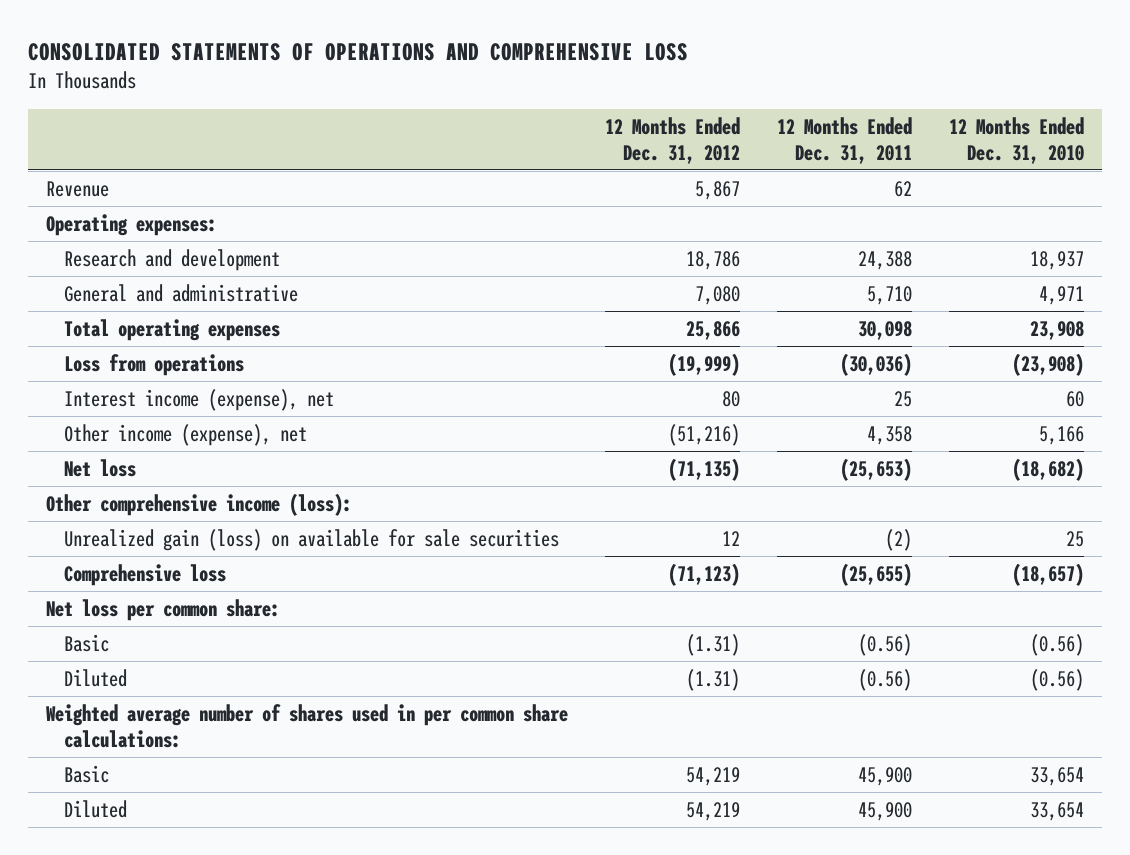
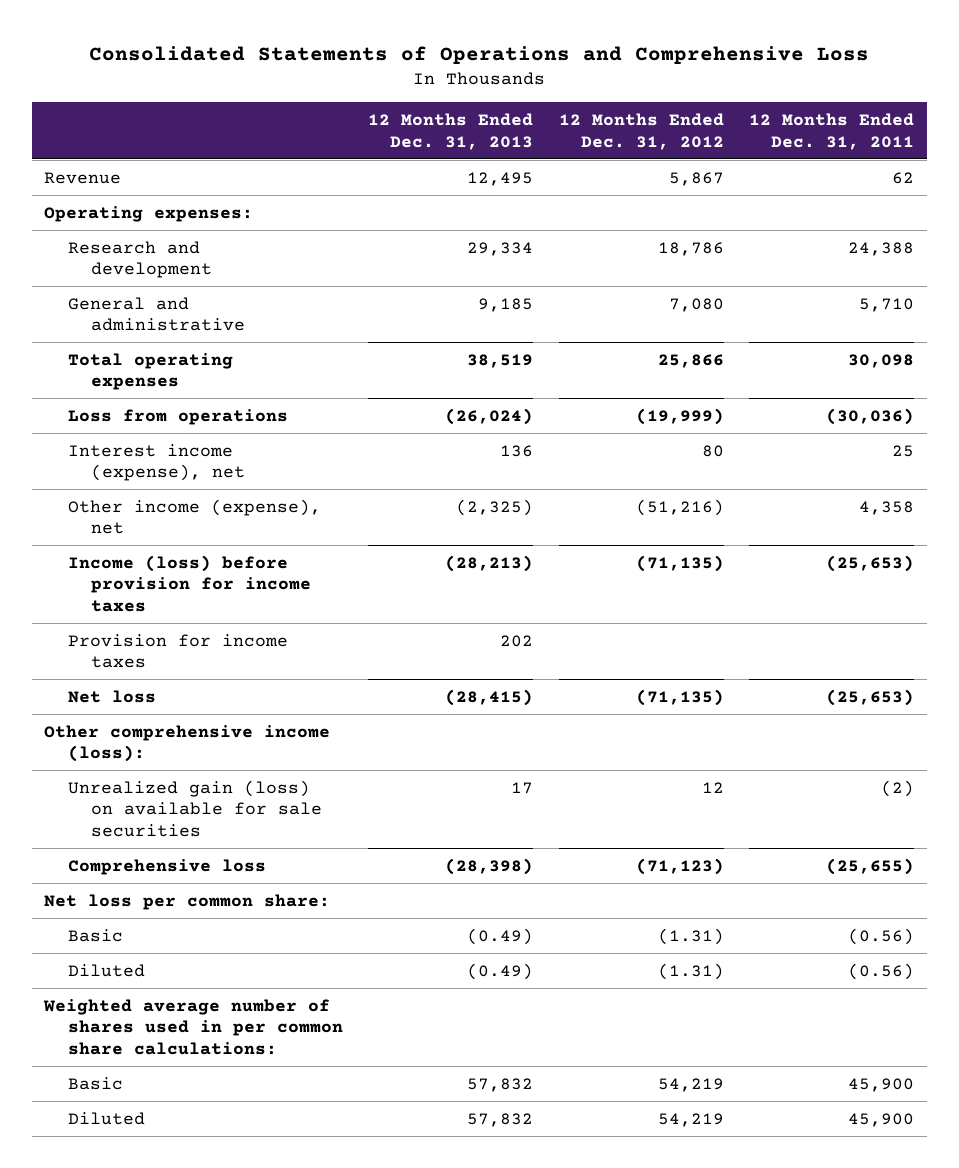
[27,43,688,62] CONSOLIDATED STATEMENTS OF OPERATIONS AND COMPREHENSIVE LOSS -> [89,45,870,64] Consolidated Statements of Operations and Comprehensive Loss
[948,116,1084,164] 12 Months Ended Dec. 31, 2010 -> none
none -> [368,112,534,150] 12 Months Ended Dec. 31, 2013
none -> [67,554,312,613] Income (loss) before provision for income taxes
none -> [67,633,288,669] Provision for income taxes

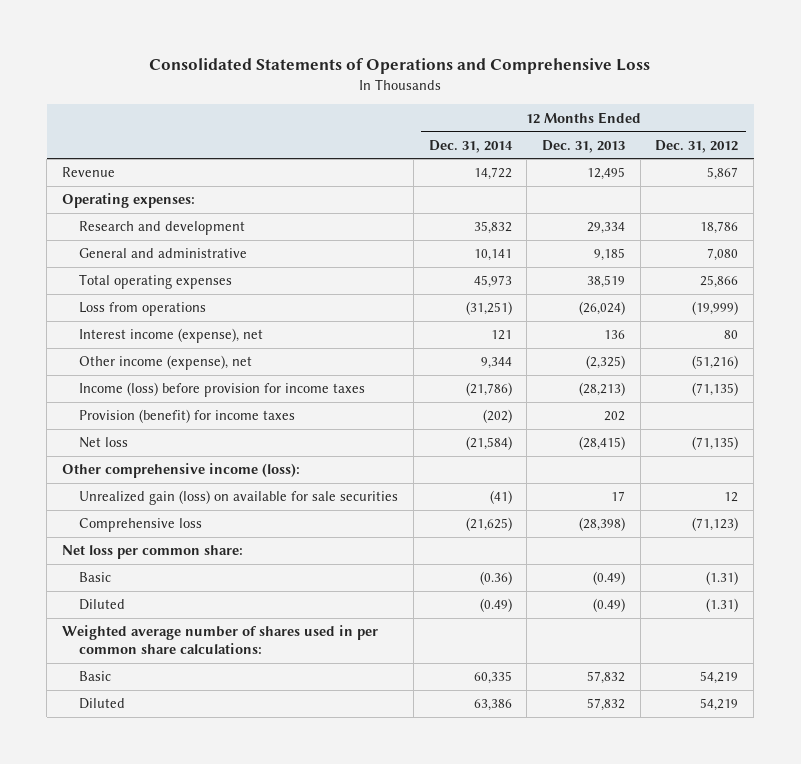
[749,112,915,150] 12 Months Ended Dec. 31, 2011 -> none
none -> [428,139,513,153] Dec. 31, 2014
[67,633,288,669] Provision for income taxes -> [79,409,296,424] Provision (benefit) for income taxes

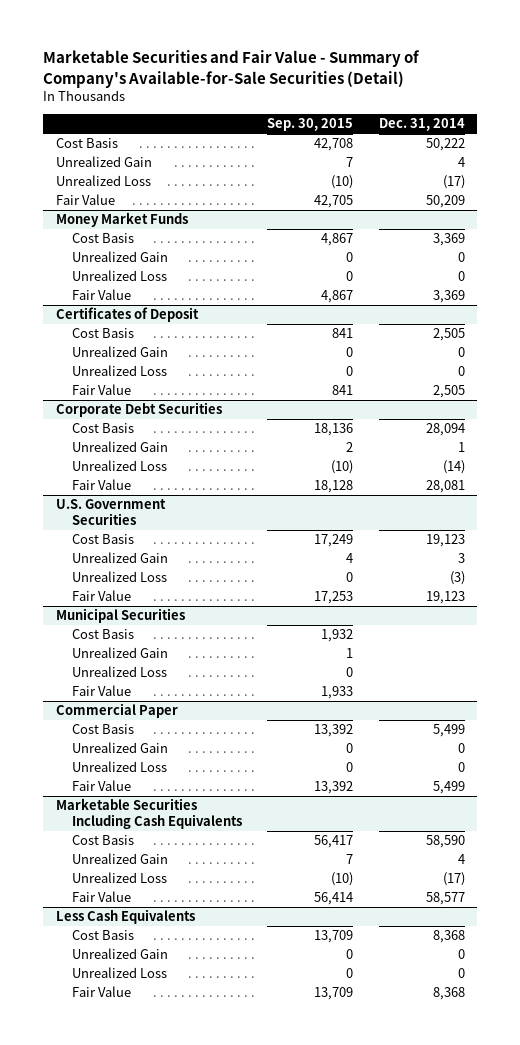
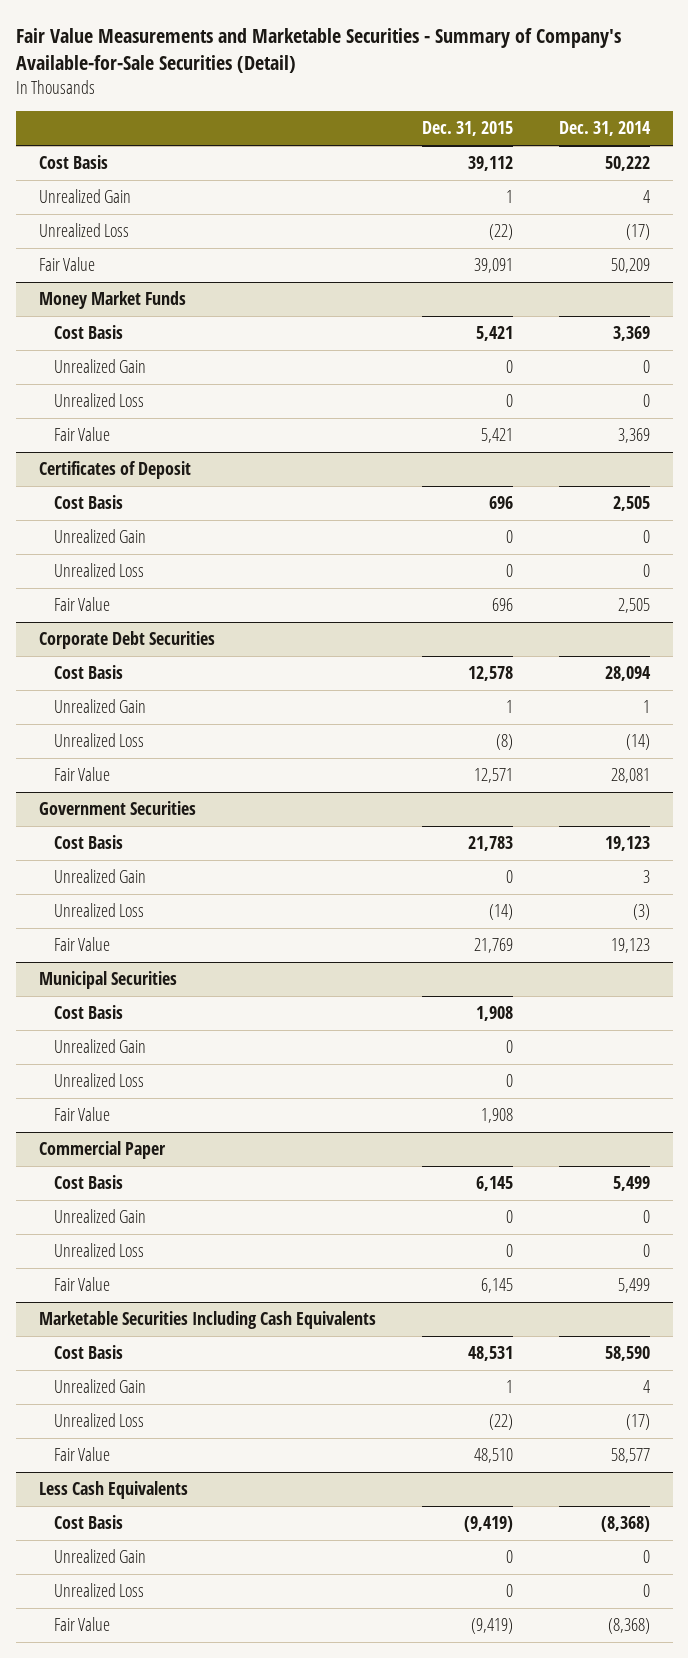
[43,50,421,88] Marketable Securities and Fair Value - Summary of Company's Available-for-Sale Securities (Detail) -> [15,27,621,73] Fair Value Measurements and Marketable Securities - Summary of Company's Available-for-Sale Securities (Detail)
[267,118,354,132] Sep. 30, 2015 -> none
none -> [421,121,513,137] Dec. 31, 2015
[55,499,166,526] U.S. Government Securities -> [38,801,196,816] Government Securities
[432,930,465,944] 8,368 -> [600,1516,650,1533] (8,368)
[432,987,465,1001] 8,368 -> [607,1618,650,1635] (8,368)

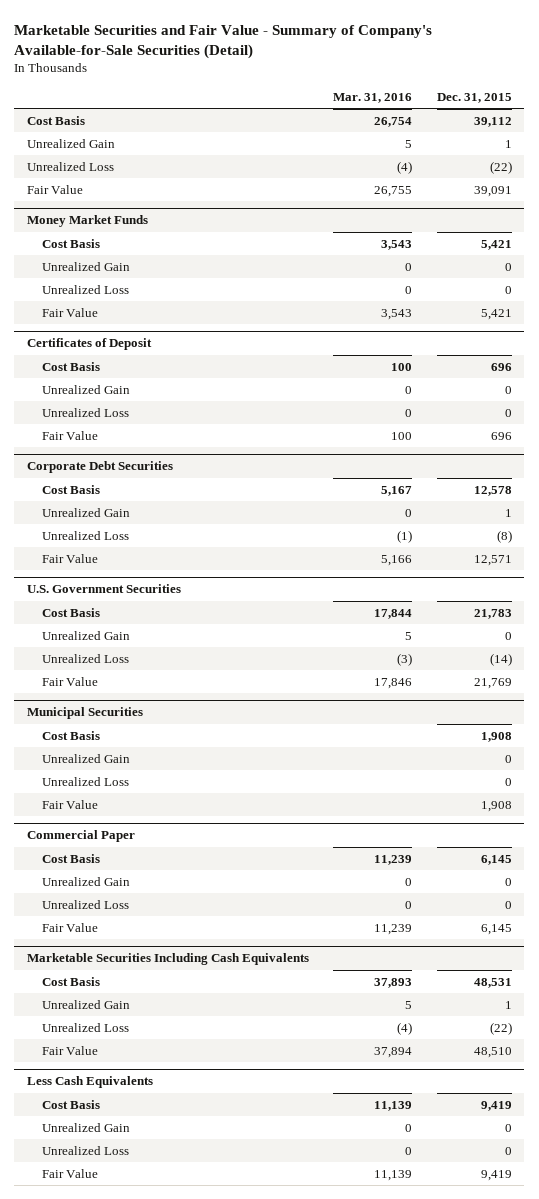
[15,27,621,73] Fair Value Measurements and Marketable Securities - Summary of Company's Available-for-Sale Securities (Detail) -> [14,24,433,59] Marketable Securities and Fair Value - Summary of Company's Available-for-Sale Securities (Detail)
[558,121,651,137] Dec. 31, 2014 -> none
none -> [333,92,413,103] Mar. 31, 2016
[38,801,196,816] Government Securities -> [26,584,181,594] U.S. Government Securities
[463,1516,513,1533] (9,419) -> [480,1100,512,1111] 9,419
[470,1618,513,1635] (9,419) -> [480,1169,512,1181] 9,419

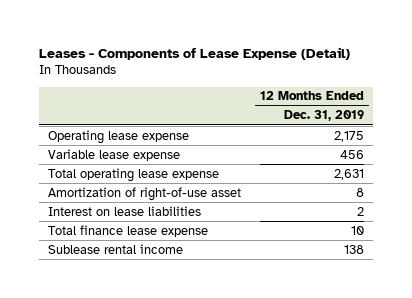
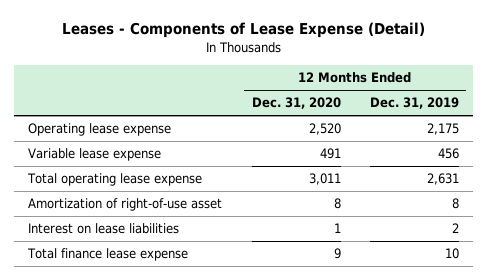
none -> [251,97,341,110] Dec. 31, 2020
[47,243,183,254] Sublease rental income -> none

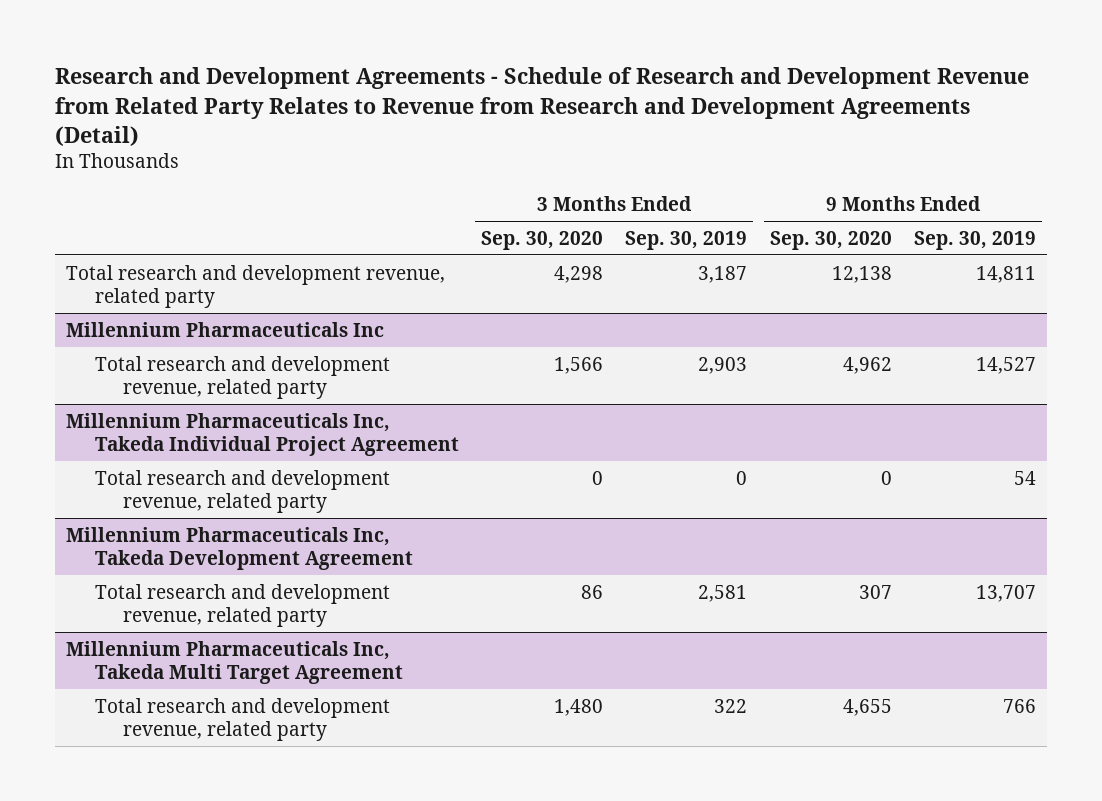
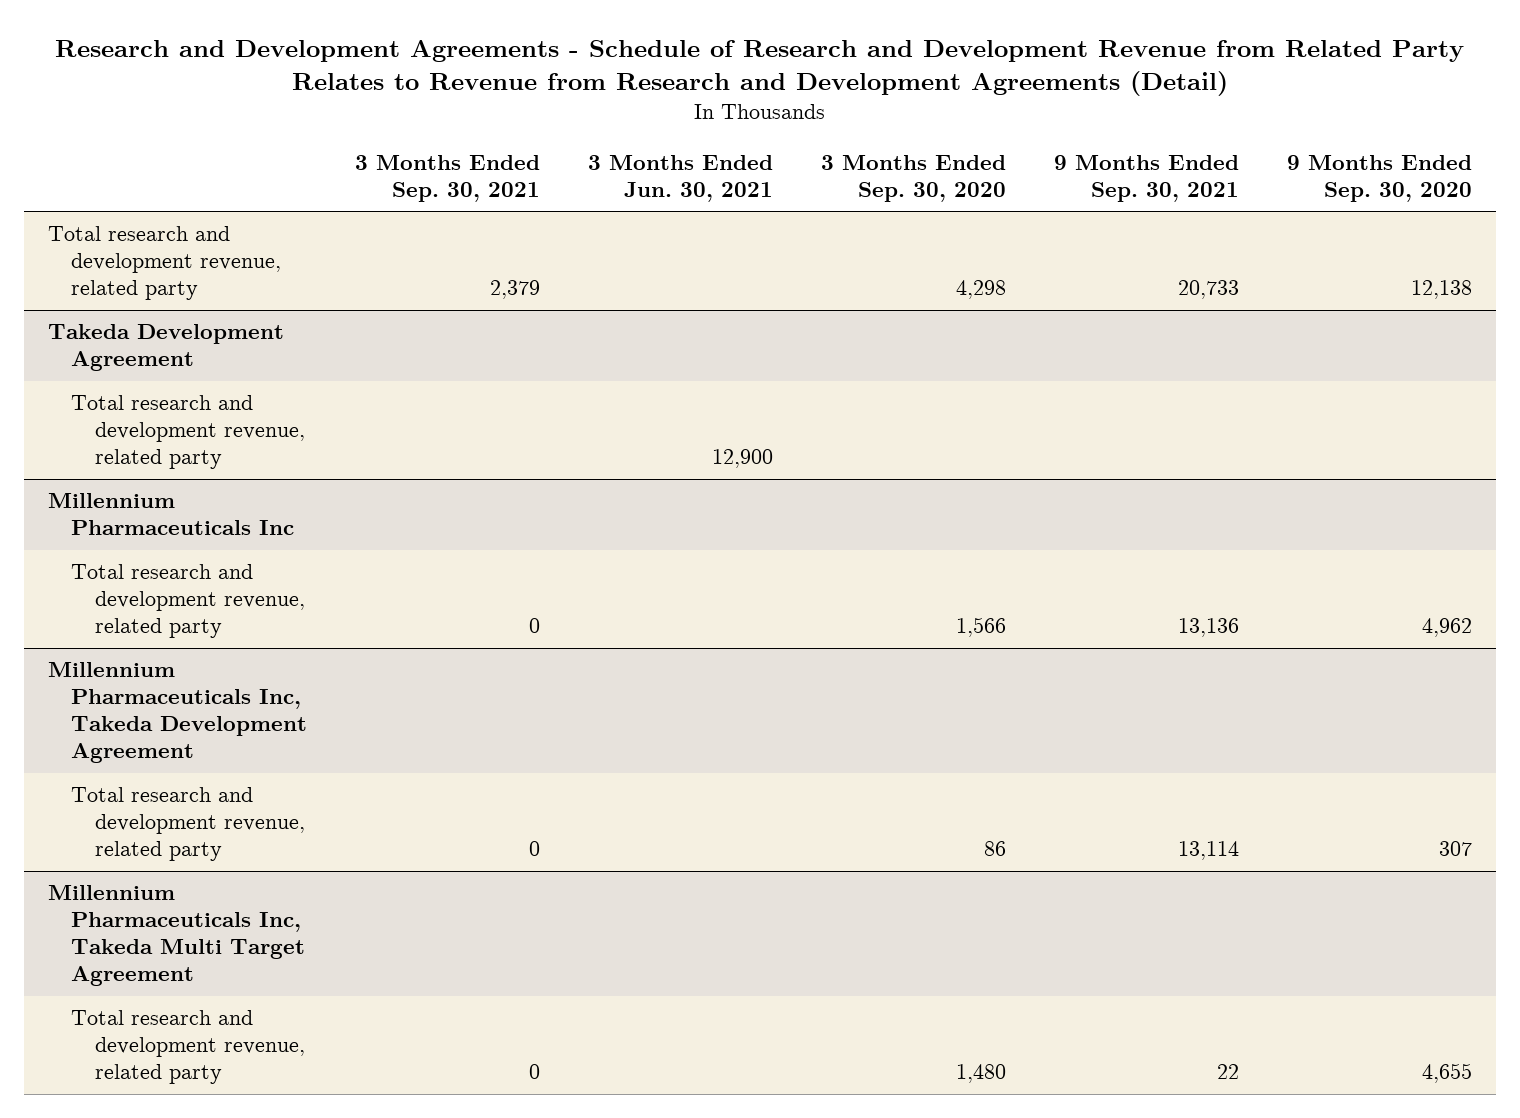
[625,230,748,250] Sep. 30, 2019 -> none
[914,230,1037,250] Sep. 30, 2019 -> none
none -> [355,154,541,202] 3 Months Ended Sep. 30, 2021
none -> [588,154,774,202] 3 Months Ended Jun. 30, 2021
none -> [1054,154,1240,202] 9 Months Ended Sep. 30, 2021
none -> [47,324,284,372] Takeda Development Agreement
none -> [71,395,306,470] Total research and development revenue, related party
[66,412,459,456] Millennium Pharmaceuticals Inc, Takeda Individual Project Agreement -> none
[94,469,390,513] Total research and development revenue, related party -> none

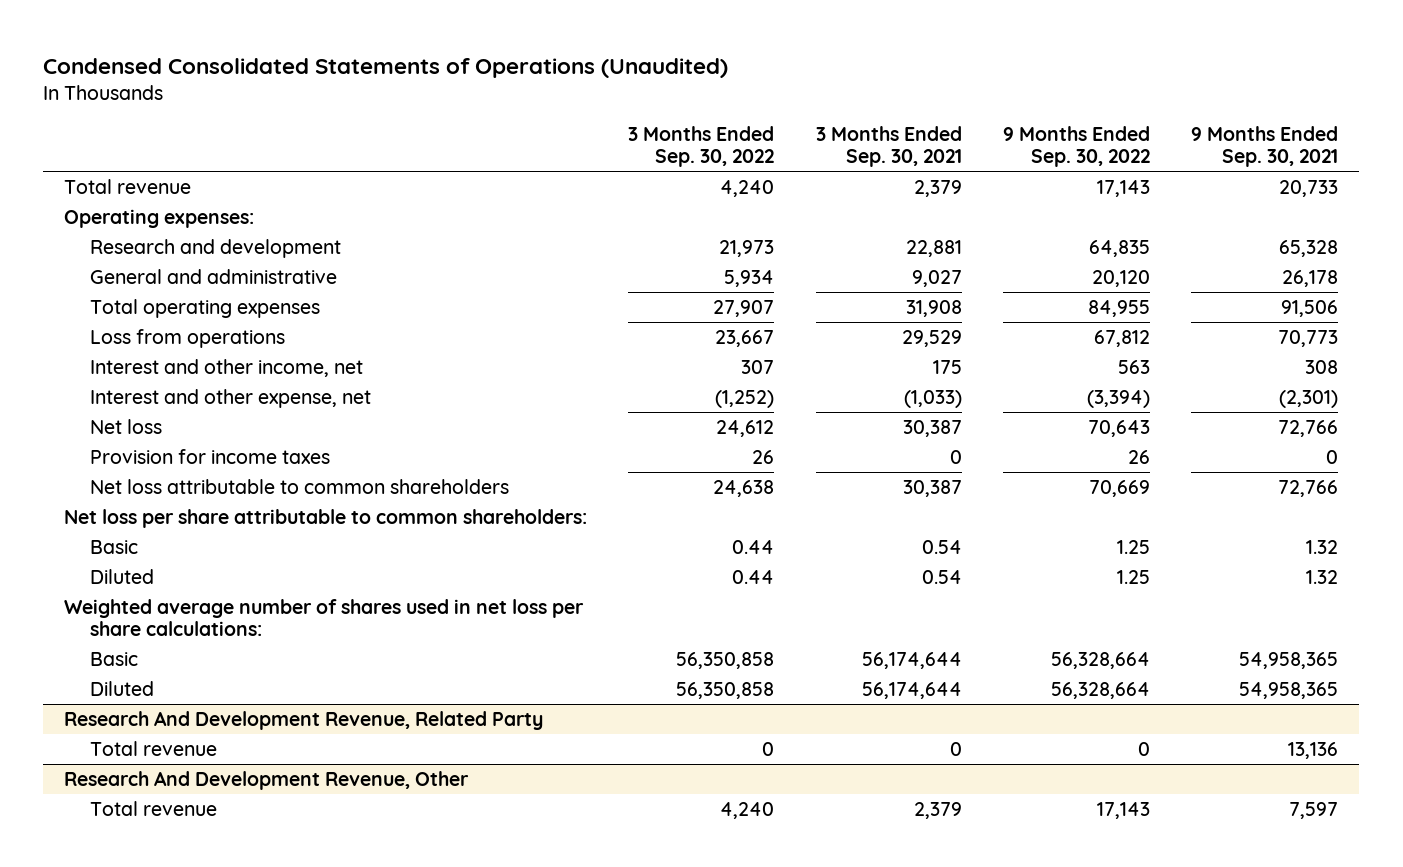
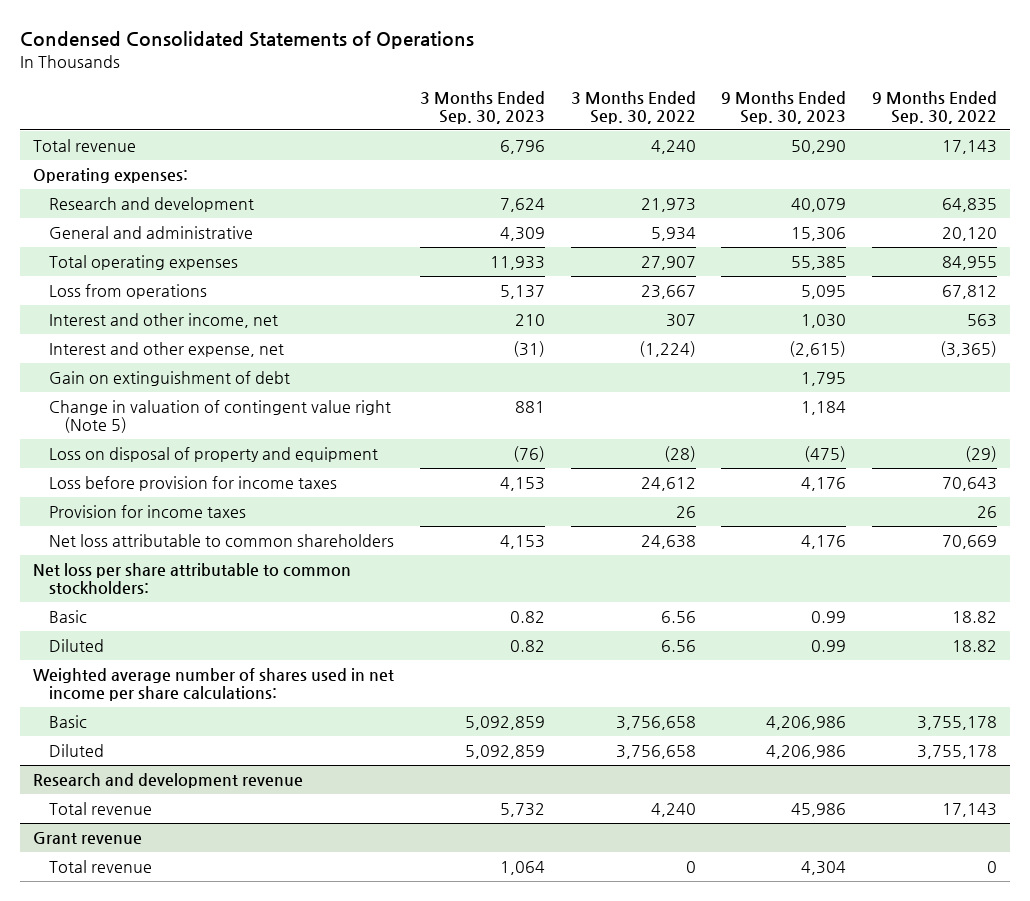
[43,57,729,78] Condensed Consolidated Statements of Operations (Unaudited) -> [20,31,475,50] Condensed Consolidated Statements of Operations
[815,125,962,168] 3 Months Ended Sep. 30, 2021 -> none
[1191,125,1339,168] 9 Months Ended Sep. 30, 2021 -> none
none -> [420,90,546,125] 3 Months Ended Sep. 30, 2023
none -> [721,90,847,125] 9 Months Ended Sep. 30, 2023
[715,389,775,408] (1,252) -> [638,340,696,357] (1,224)
[1087,389,1151,408] (3,394) -> [940,340,998,357] (3,365)
none -> [48,370,290,386] Gain on extinguishment of debt
none -> [48,399,391,434] Change in valuation of contingent value right (Note 5)
none -> [48,446,378,462] Loss on disposal of property and equipment
[89,418,162,434] Net loss -> [48,475,337,491] Loss before provision for income taxes
[64,710,544,730] Research And Development Revenue, Related Party -> none
[89,740,217,756] Total revenue -> none
[64,508,588,528] Net loss per share attributable to common shareholders: -> [33,562,352,596] Net loss per share attributable to common stockholders:
[732,539,775,554] 0.44 -> [660,610,696,623] 6.56
[1117,539,1151,554] 1.25 -> [952,610,998,623] 18.82
[732,569,775,584] 0.44 -> [660,639,696,652] 6.56
[1117,569,1151,584] 1.25 -> [952,639,998,652] 18.82
[64,598,585,637] Weighted average number of shares used in net loss per share calculations: -> [33,667,395,702] Weighted average number of shares used in net income per share calculations:
[676,651,775,669] 56,350,858 -> [615,715,696,730] 3,756,658
[1051,651,1151,669] 56,328,664 -> [917,715,998,730] 3,755,178
[676,681,775,699] 56,350,858 -> [615,744,696,759] 3,756,658
[1051,681,1151,699] 56,328,664 -> [917,744,998,759] 3,755,178
[64,770,470,790] Research And Development Revenue, Other -> [33,772,304,788] Research and development revenue
none -> [33,831,143,844] Grant revenue
none -> [48,859,152,873] Total revenue

